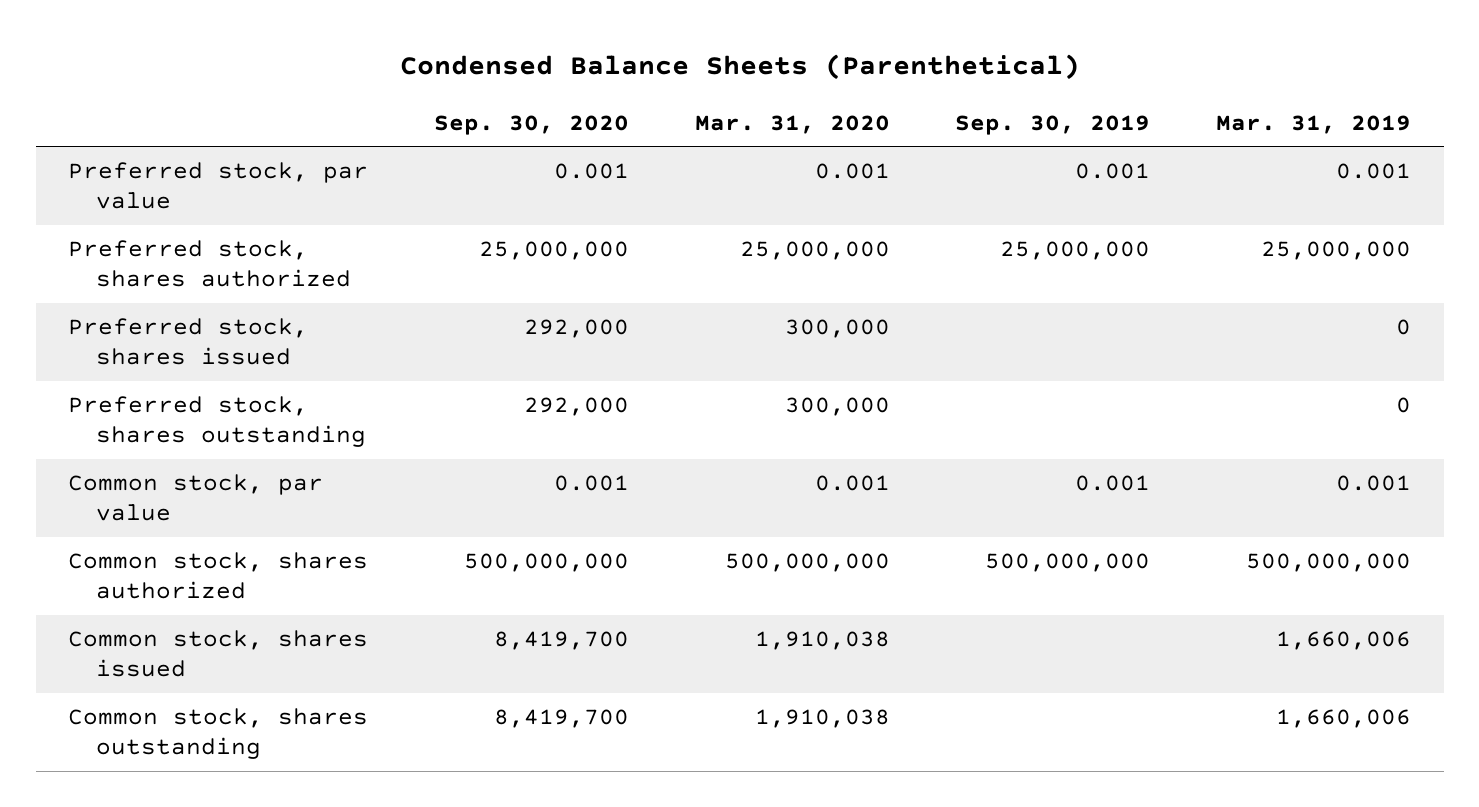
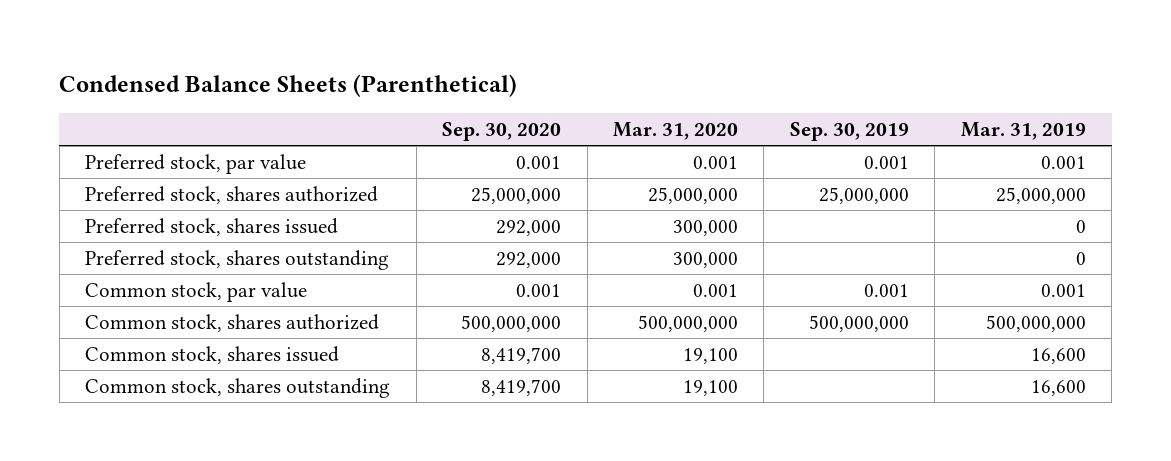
[754,631,890,651] 1,910,038 -> [683,348,739,365] 19,100
[1275,631,1411,651] 1,660,006 -> [1030,348,1086,365] 16,600
[754,709,890,729] 1,910,038 -> [683,380,739,397] 19,100
[1275,709,1411,729] 1,660,006 -> [1030,380,1086,397] 16,600

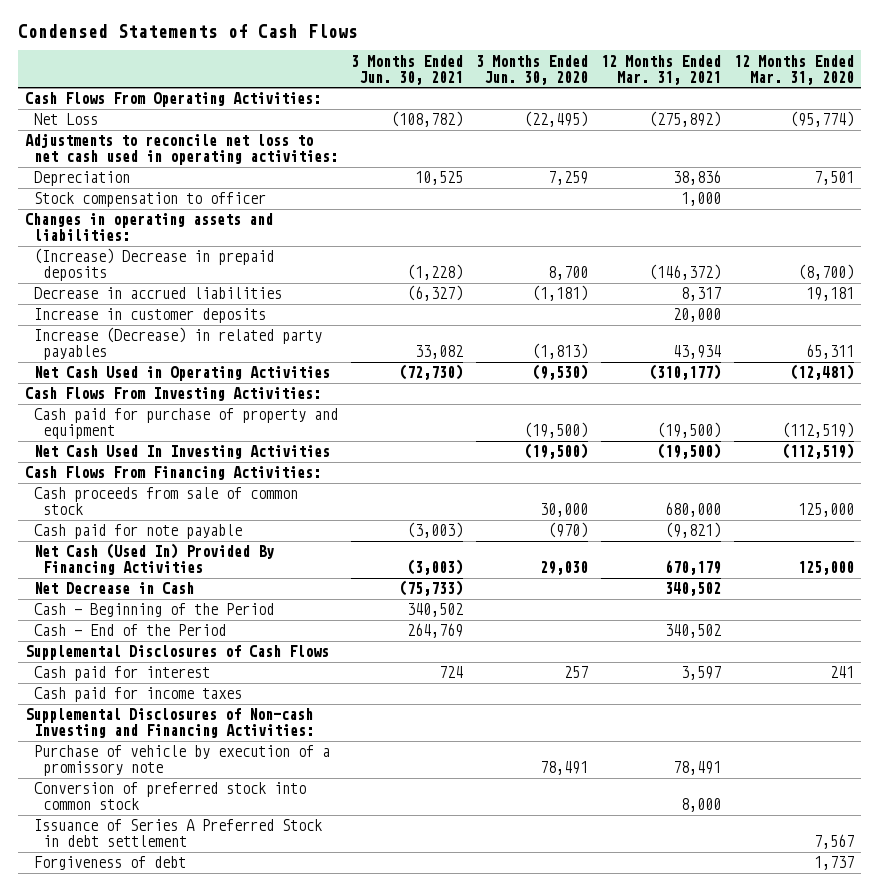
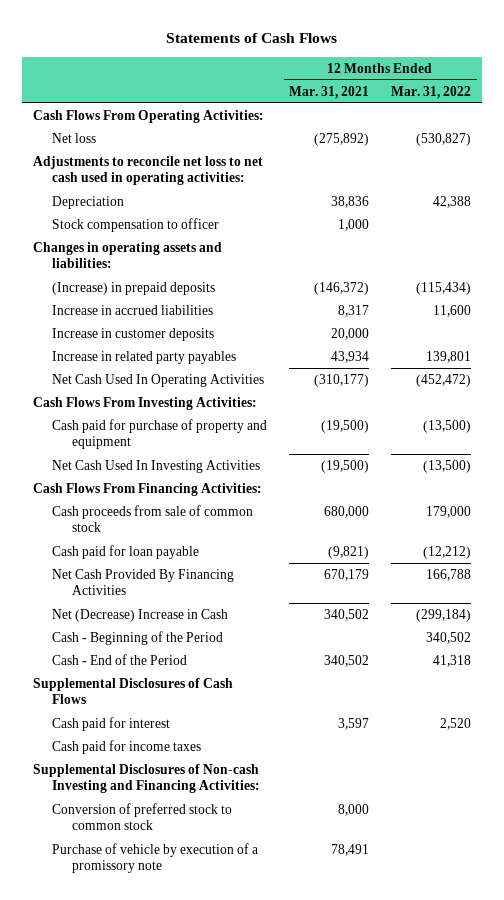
[18,23,359,38] Condensed Statements of Cash Flows -> [166,33,338,44] Statements of Cash Flows
[351,54,464,85] 3 Months Ended Jun. 30, 2021 -> none
[476,54,589,85] 3 Months Ended Jun. 30, 2020 -> none
[734,54,855,85] 12 Months Ended Mar. 31, 2020 -> none
none -> [391,85,472,99] Mar. 31, 2022
[34,113,99,126] Net Loss -> [52,132,97,143] Net loss
[34,248,275,282] (Increase) Decrease in prepaid deposits -> [52,281,216,295] (Increase) in prepaid deposits
[34,287,283,300] Decrease in accrued liabilities -> [52,304,214,315] Increase in accrued liabilities
[34,327,323,361] Increase (Decrease) in related party payables -> [52,350,237,364] Increase in related party payables
[34,366,331,382] Net Cash Used in Operating Activities -> [52,373,265,387] Net Cash Used In Operating Activities
[34,524,243,540] Cash paid for note payable -> [52,544,200,559] Cash paid for loan payable
[34,543,275,576] Net Cash (Used In) Provided By Financing Activities -> [52,568,235,596] Net Cash Provided By Financing Activities
[34,582,195,595] Net Decrease in Cash -> [52,608,229,622] Net (Decrease) Increase in Cash
none -> [52,802,233,831] Conversion of preferred stock to common stock
[34,782,307,811] Conversion of preferred stock into common stock -> none
[34,819,323,848] Issuance of Series A Preferred Stock in debt settlement -> none
[34,856,187,871] Forgiveness of debt -> none

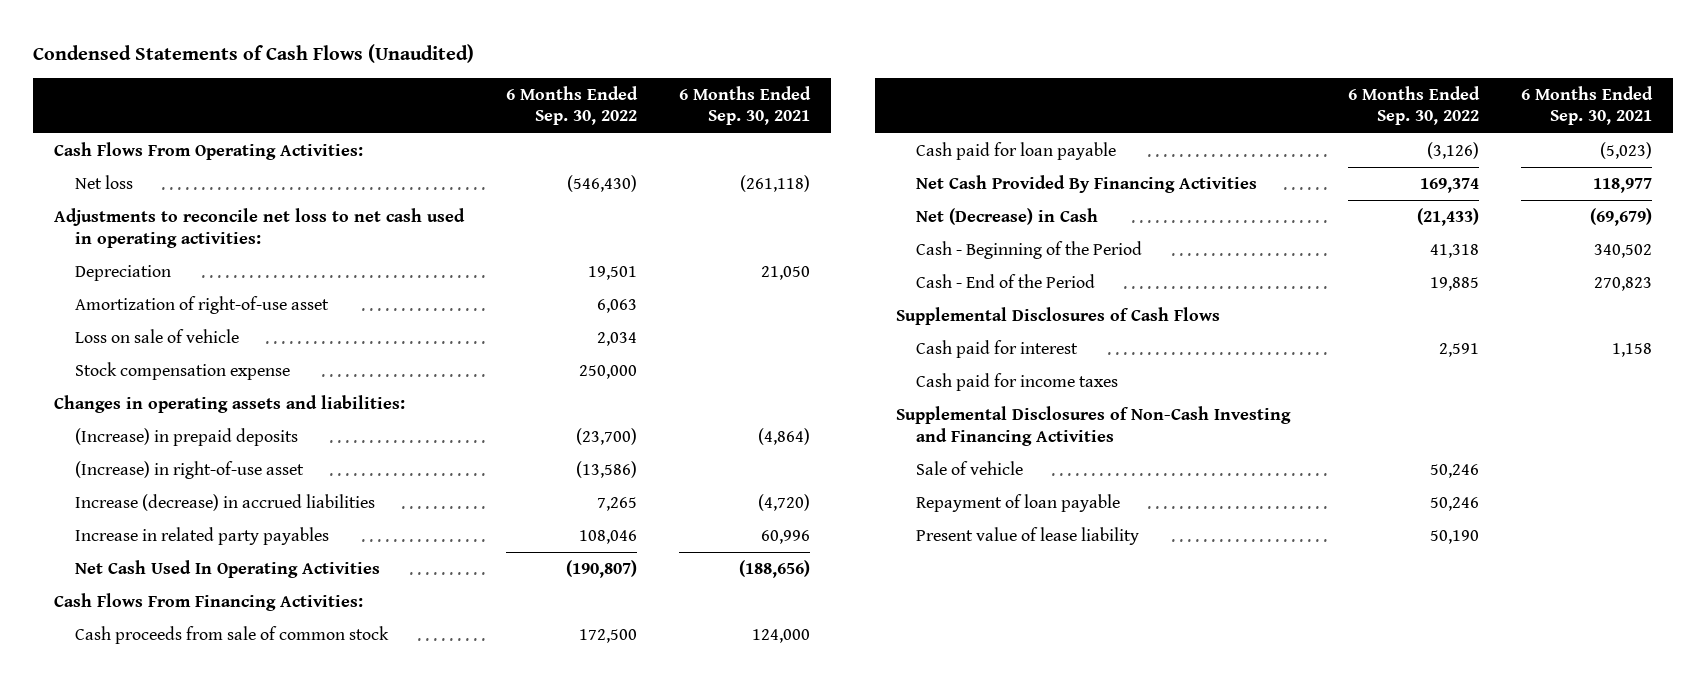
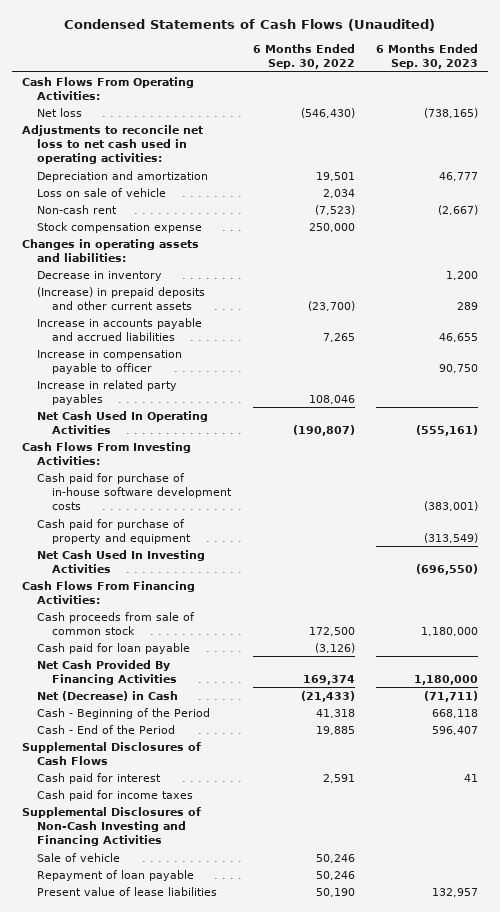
[679,85,812,126] 6 Months Ended Sep. 30, 2021 -> none
none -> [375,44,478,70] 6 Months Ended Sep. 30, 2023
[74,296,329,315] Amortization of right-of-use asset -> none
[74,265,171,282] Depreciation -> [37,170,209,182] Depreciation and amortization
none -> [37,204,118,214] Non-cash rent
[74,461,304,480] (Increase) in right-of-use asset -> none
none -> [37,270,163,281] Decrease in inventory
[74,428,298,447] (Increase) in prepaid deposits -> [37,286,206,310] (Increase) in prepaid deposits and other current assets
[74,494,375,512] Increase (decrease) in accrued liabilities -> [37,317,203,341] Increase in accounts payable and accrued liabilities
none -> [37,349,183,374] Increase in compensation payable to officer
none -> [22,441,192,465] Cash Flows From Investing Activities:
none -> [37,472,233,511] Cash paid for purchase of in-house software development costs
none -> [37,518,192,544] Cash paid for purchase of property and equipment
none -> [37,549,206,573] Net Cash Used In Investing Activities
[916,527,1140,546] Present value of lease liability -> [37,886,218,896] Present value of lease liabilities

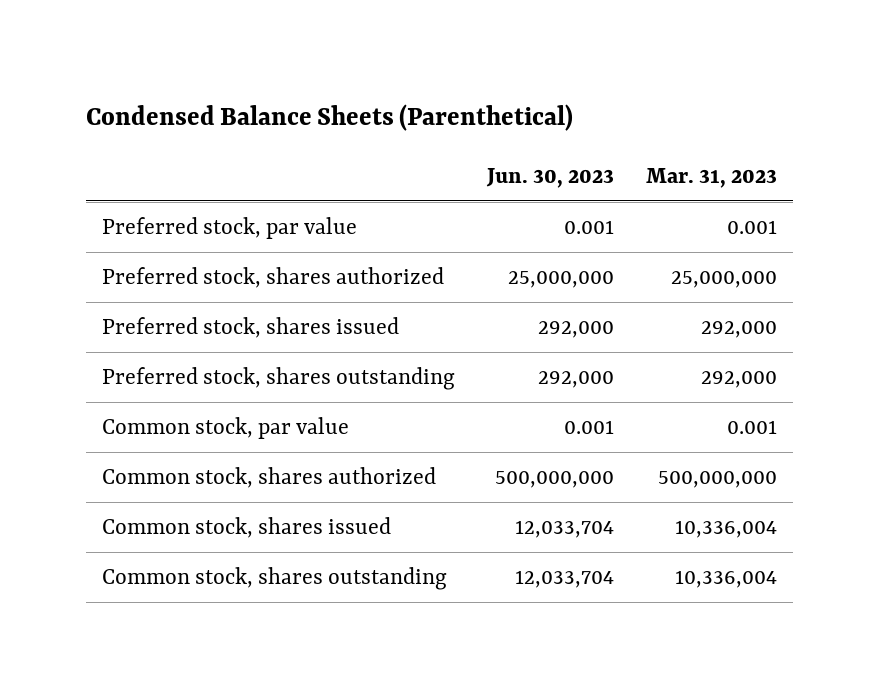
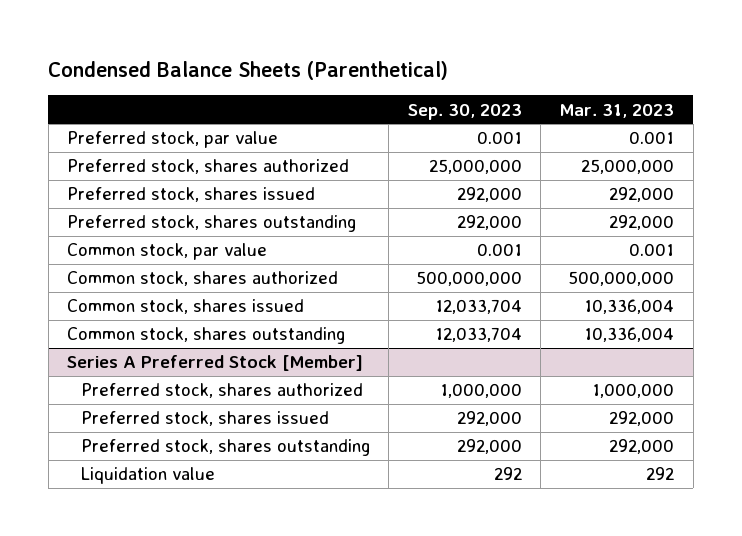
[486,167,615,188] Jun. 30, 2023 -> none
none -> [407,103,522,120] Sep. 30, 2023
none -> [67,355,364,372] Series A Preferred Stock [Member]
none -> [80,383,363,399] Preferred stock, shares authorized
none -> [80,411,329,427] Preferred stock, shares issued
none -> [80,439,370,457] Preferred stock, shares outstanding
none -> [80,467,215,485] Liquidation value

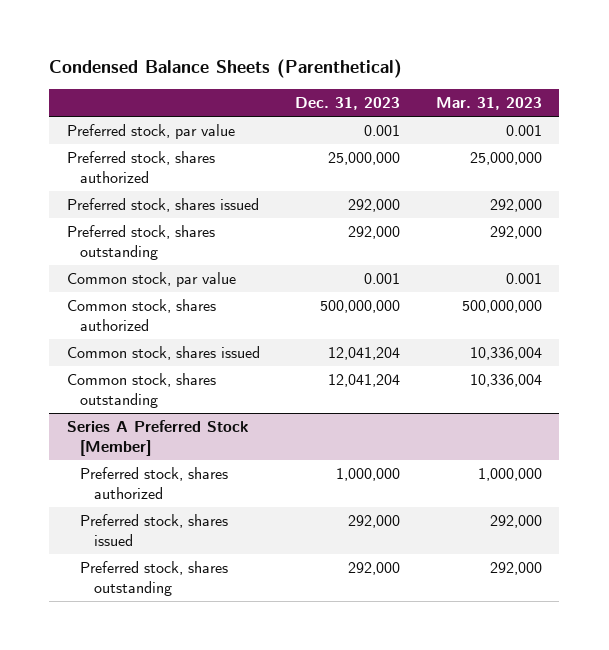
[407,103,522,120] Sep. 30, 2023 -> none
none -> [295,96,401,110] Dec. 31, 2023
[80,467,215,485] Liquidation value -> none

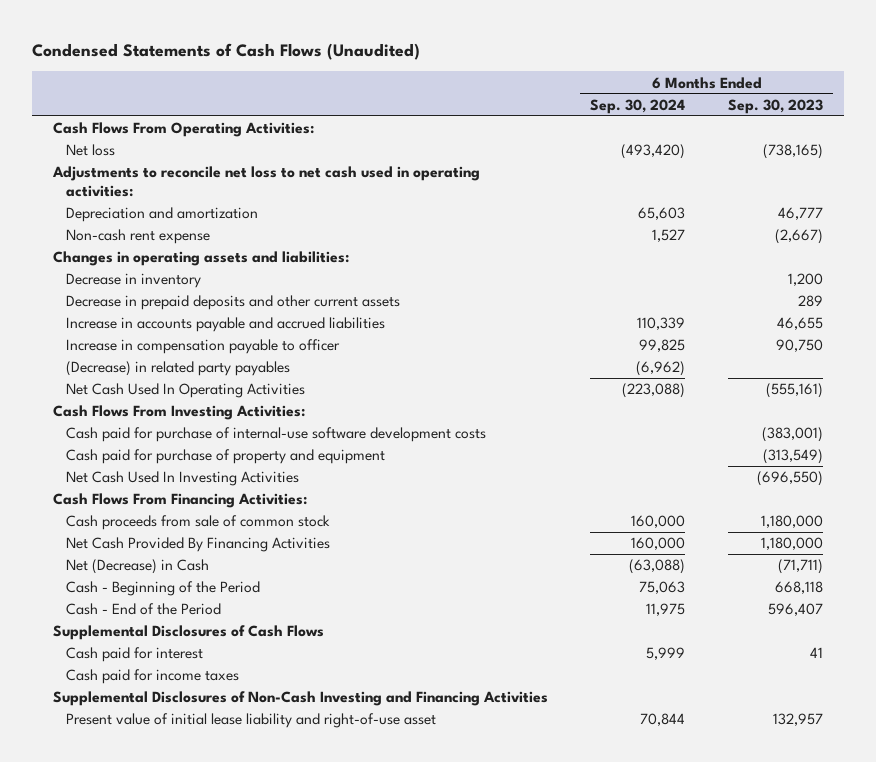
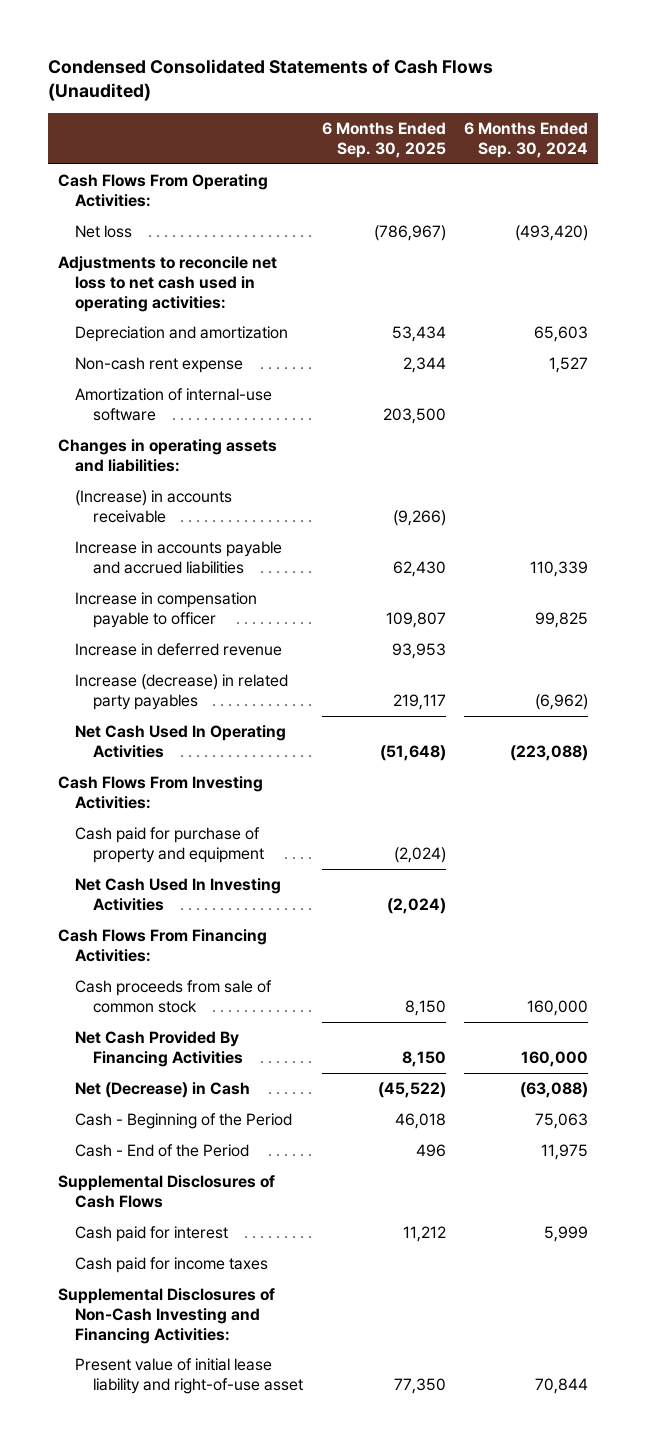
[32,43,421,61] Condensed Statements of Cash Flows (Unaudited) -> [48,58,494,102] Condensed Consolidated Statements of Cash Flows (Unaudited)
[727,98,823,114] Sep. 30, 2023 -> none
none -> [321,122,446,158] 6 Months Ended Sep. 30, 2025
none -> [75,388,273,421] Amortization of internal-use software
[65,273,201,289] Decrease in inventory -> none
[65,295,400,311] Decrease in prepaid deposits and other current assets -> none
none -> [75,490,233,523] (Increase) in accounts receivable
none -> [75,643,283,657] Increase in deferred revenue
[65,361,290,377] (Decrease) in related party payables -> [75,674,289,710] Increase (decrease) in related party payables
[65,427,486,443] Cash paid for purchase of internal-use software development costs -> none
[53,691,549,707] Supplemental Disclosures of Non-Cash Investing and Financing Activities -> [57,1288,275,1344] Supplemental Disclosures of Non-Cash Investing and Financing Activities:

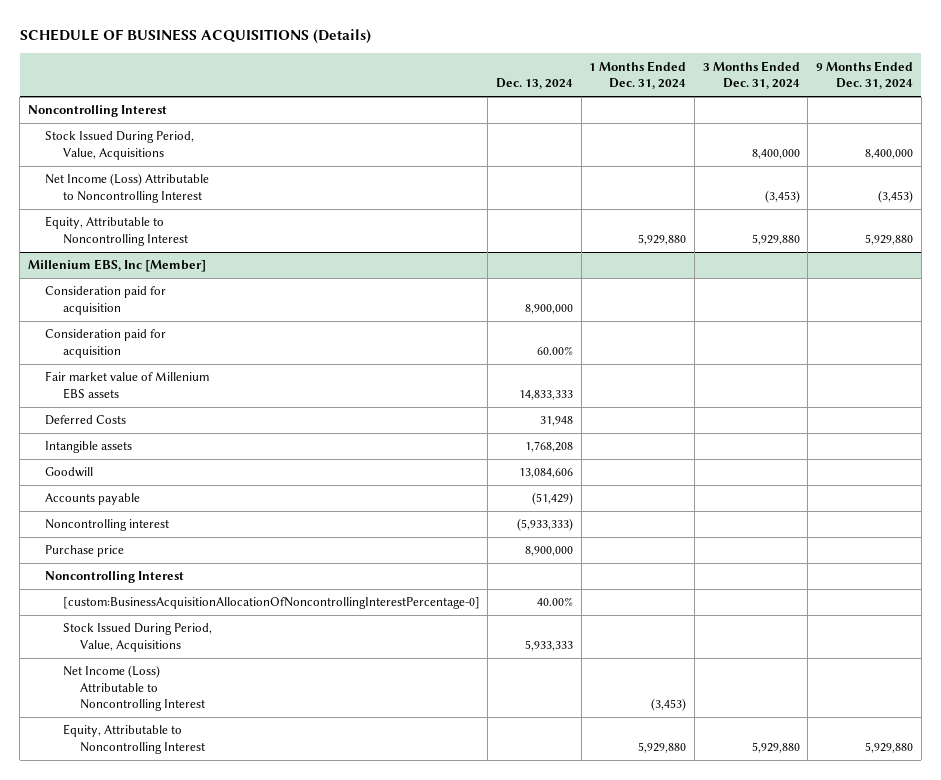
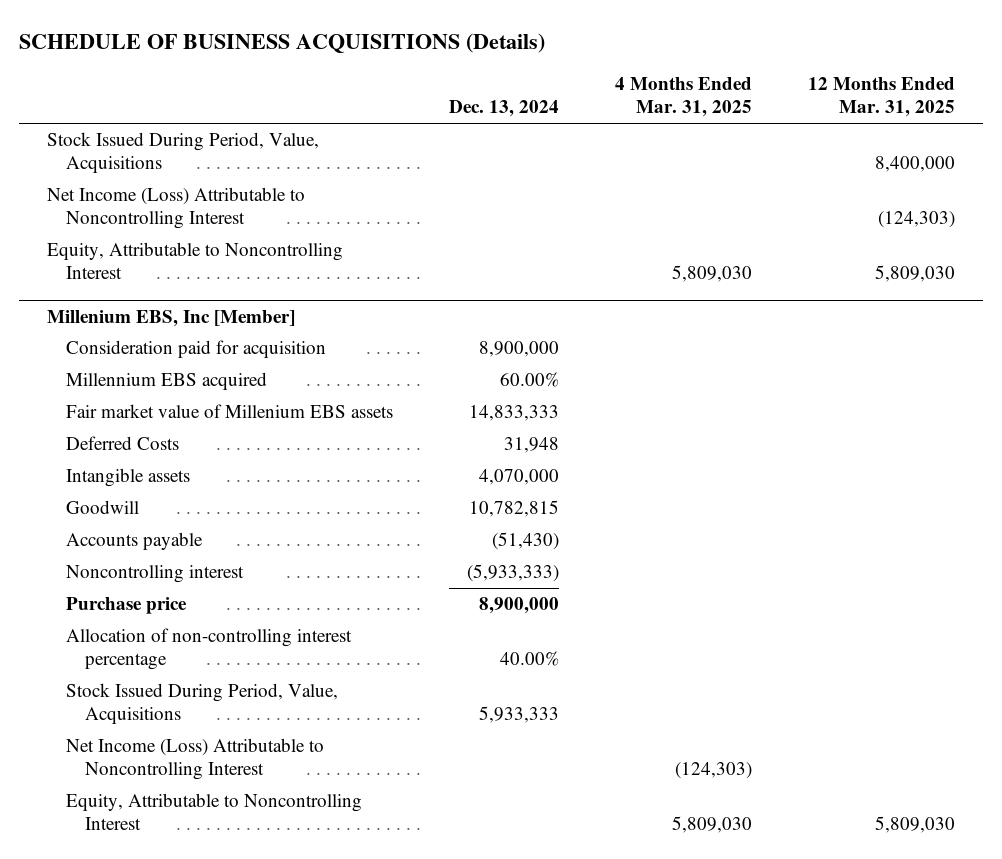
[589,60,687,90] 1 Months Ended Dec. 31, 2024 -> none
[702,60,800,90] 3 Months Ended Dec. 31, 2024 -> none
[815,60,913,90] 9 Months Ended Dec. 31, 2024 -> none
none -> [615,77,753,118] 4 Months Ended Mar. 31, 2025
none -> [807,77,955,118] 12 Months Ended Mar. 31, 2025
[27,105,167,118] Noncontrolling Interest -> none
[45,329,167,358] Consideration paid for acquisition -> [66,372,268,391] Millennium EBS acquired
[524,441,573,453] 1,768,208 -> [479,469,560,486] 4,070,000
[518,468,573,479] 13,084,606 -> [469,500,560,518] 10,782,815
[531,492,573,506] (51,429) -> [492,532,560,551] (51,430)
[45,571,185,584] Noncontrolling Interest -> none
[62,597,480,610] [custom:BusinessAcquisitionAllocationOfNoncontrollingInterestPercentage-0] -> [66,628,353,671] Allocation of non-controlling interest percentage

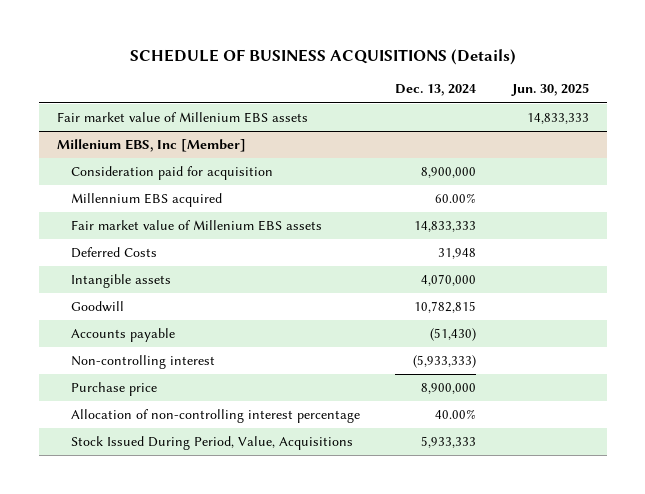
[615,77,753,118] 4 Months Ended Mar. 31, 2025 -> none
[807,77,955,118] 12 Months Ended Mar. 31, 2025 -> none
none -> [510,83,589,97] Jun. 30, 2025
[47,132,320,174] Stock Issued During Period, Value, Acquisitions -> none
[47,187,306,230] Net Income (Loss) Attributable to Noncontrolling Interest -> none
[47,242,344,280] Equity, Attributable to Noncontrolling Interest -> none
none -> [56,112,308,124] Fair market value of Millenium EBS assets
[66,565,245,584] Noncontrolling interest -> [70,355,215,370] Non-controlling interest
[66,738,325,781] Net Income (Loss) Attributable to Noncontrolling Interest -> none
[66,793,363,831] Equity, Attributable to Noncontrolling Interest -> none

